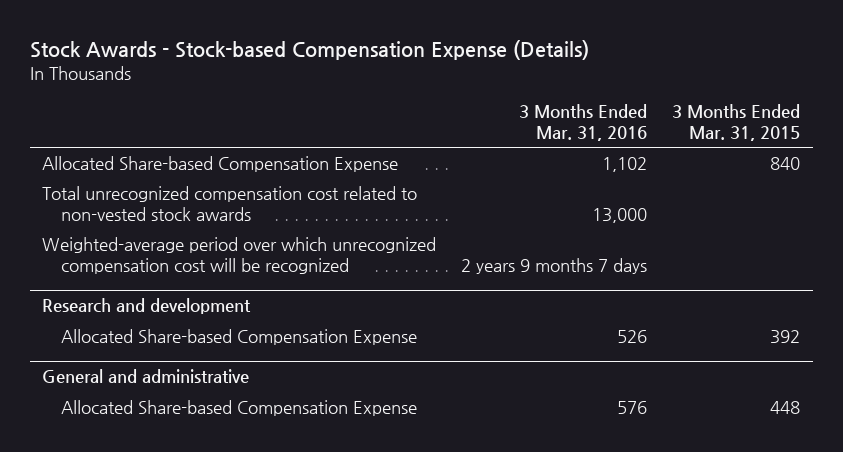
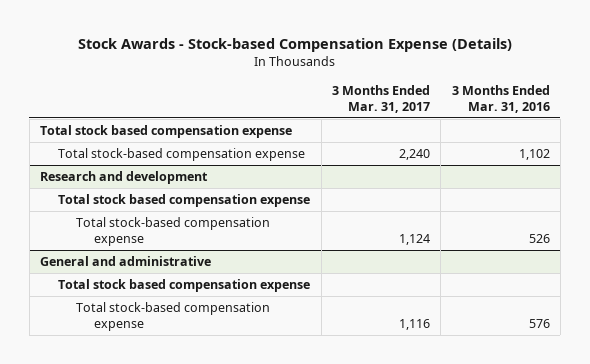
[672,103,801,141] 3 Months Ended Mar. 31, 2015 -> none
none -> [331,84,430,113] 3 Months Ended Mar. 31, 2017
[42,185,418,221] Total unrecognized compensation cost related to non-vested stock awards -> none
[42,236,437,274] Weighted-average period over which unrecognized compensation cost will be recognized -> none
none -> [40,125,293,139] Total stock based compensation expense
[42,155,399,172] Allocated Share-based Compensation Expense -> [58,148,306,162] Total stock-based compensation expense
none -> [58,194,311,208] Total stock based compensation expense
[60,328,417,345] Allocated Share-based Compensation Expense -> [76,217,271,246] Total stock-based compensation expense
none -> [58,279,311,293] Total stock based compensation expense
[60,399,417,416] Allocated Share-based Compensation Expense -> [76,302,271,331] Total stock-based compensation expense

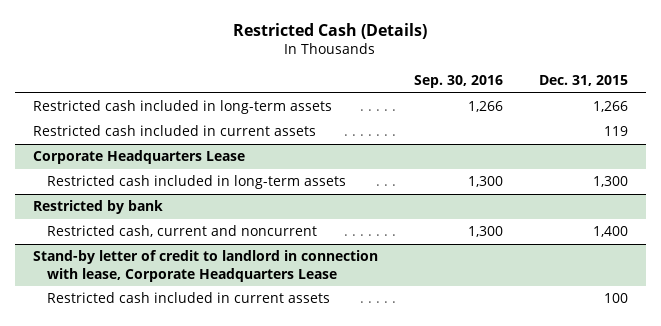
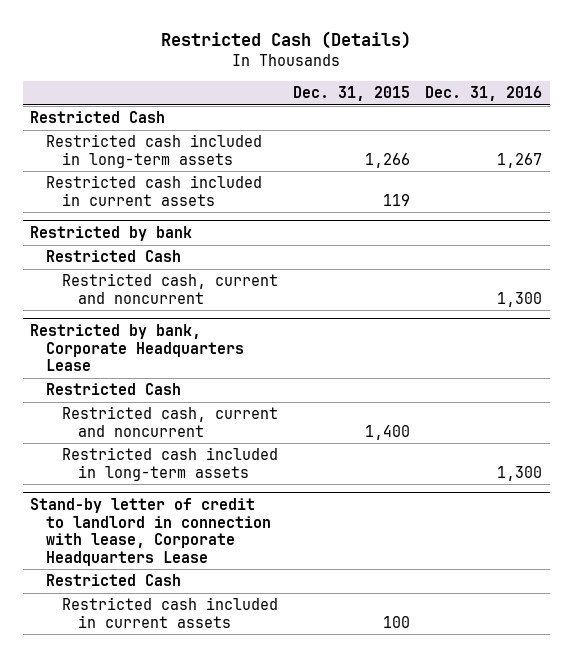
[413,75,503,89] Sep. 30, 2016 -> none
none -> [425,86,543,102] Dec. 31, 2016
none -> [30,111,166,124] Restricted Cash
[32,150,245,165] Corporate Headquarters Lease -> none
[47,175,347,190] Restricted cash included in long-term assets -> none
none -> [46,250,182,263] Restricted Cash
none -> [62,273,279,304] Restricted cash, current and noncurrent
none -> [30,324,245,372] Restricted by bank, Corporate Headquarters Lease
none -> [46,383,182,396] Restricted Cash
none -> [62,447,279,481] Restricted cash included in long-term assets
none -> [46,574,182,587] Restricted Cash

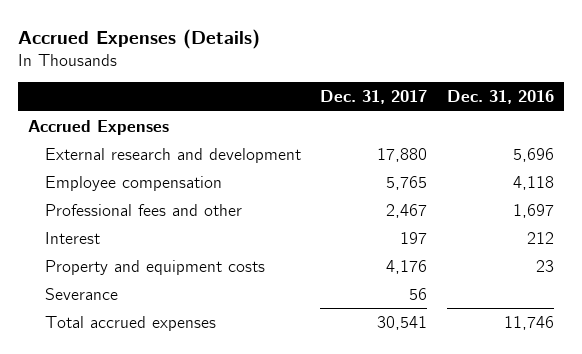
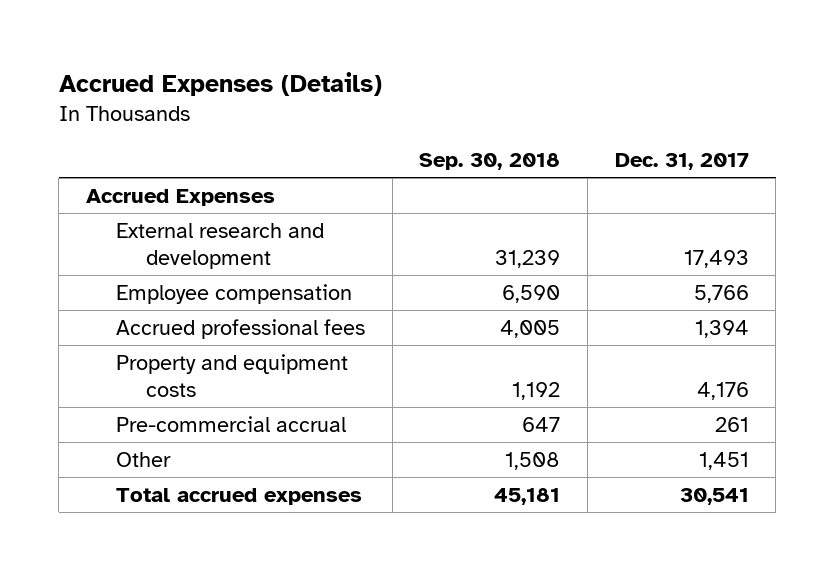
[446,90,554,105] Dec. 31, 2016 -> none
none -> [419,153,561,171] Sep. 30, 2018
[44,231,100,244] Interest -> none
[377,147,428,162] 17,880 -> [683,249,749,268] 17,493
[386,175,428,190] 5,765 -> [693,284,749,303] 5,766
[44,203,242,216] Professional fees and other -> [115,318,365,339] Accrued professional fees
[386,203,428,218] 2,467 -> [694,319,749,338] 1,394
[44,287,118,300] Severance -> none
none -> [115,415,346,432] Pre-commercial accrual
none -> [115,451,171,467] Other

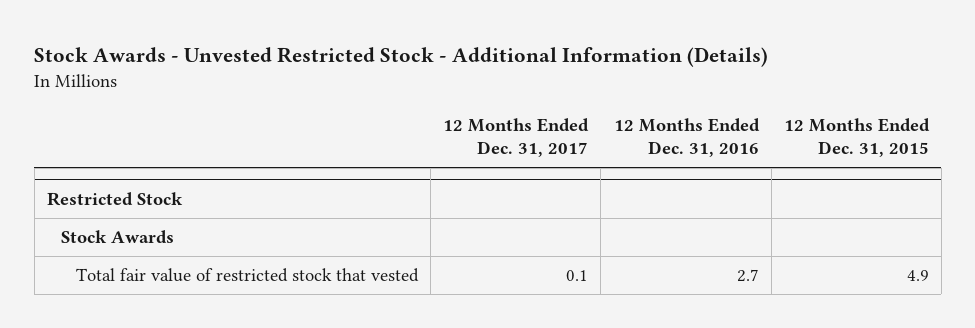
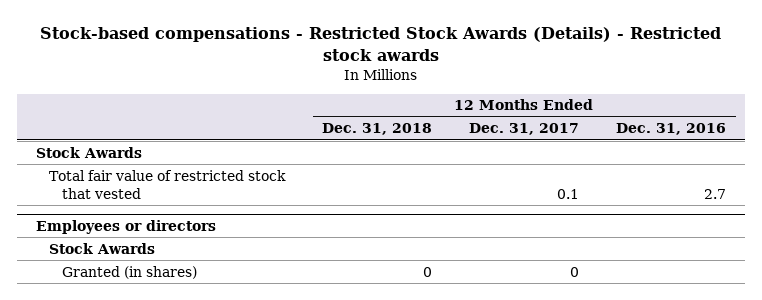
[34,47,769,68] Stock Awards - Unvested Restricted Stock - Additional Information (Details) -> [40,27,722,61] Stock-based compensations - Restricted Stock Awards (Details) - Restricted stock awards
[783,117,930,158] 12 Months Ended Dec. 31, 2015 -> none
none -> [322,123,433,136] Dec. 31, 2018
[46,191,183,206] Restricted Stock -> none
none -> [35,219,216,234] Employees or directors
none -> [48,242,155,254] Stock Awards
none -> [62,265,198,279] Granted (in shares)

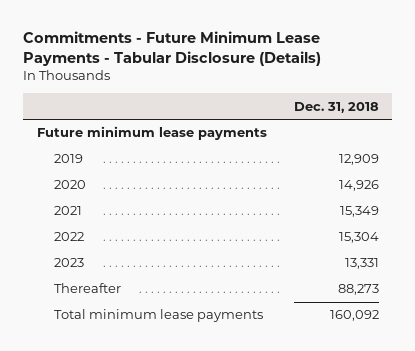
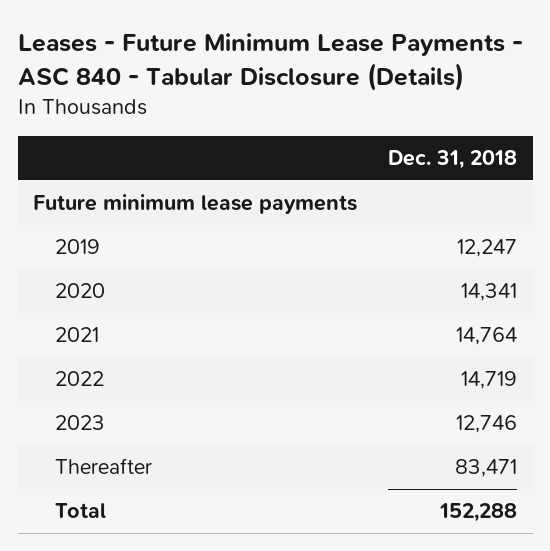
[23,31,322,67] Commitments - Future Minimum Lease Payments - Tabular Disclosure (Details) -> [17,33,523,91] Leases - Future Minimum Lease Payments - ASC 840 - Tabular Disclosure (Details)
[338,154,379,166] 12,909 -> [457,239,518,258] 12,247
[338,180,379,192] 14,926 -> [461,283,518,302] 14,341
[339,206,379,218] 15,349 -> [456,327,518,346] 14,764
[338,232,379,244] 15,304 -> [461,371,518,390] 14,719
[344,258,379,270] 13,331 -> [456,415,518,434] 12,746
[337,284,379,296] 88,273 -> [455,459,518,478] 83,471
[53,309,263,323] Total minimum lease payments -> [54,503,106,519] Total
[329,310,379,322] 160,092 -> [439,503,518,523] 152,288

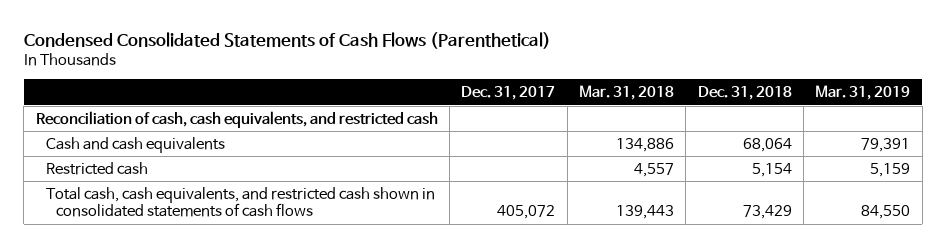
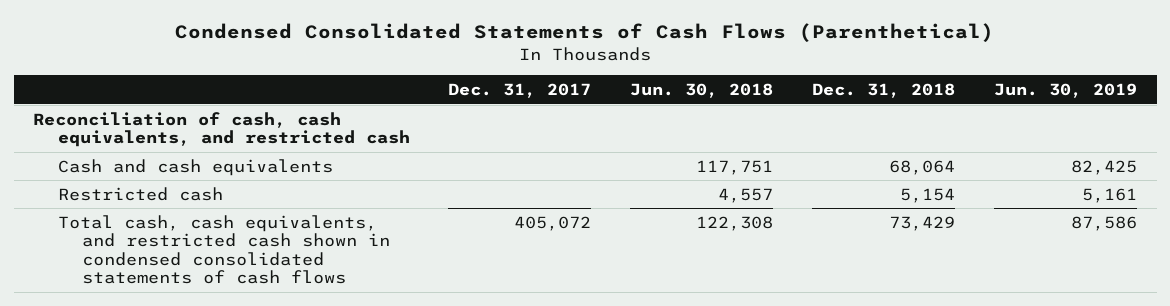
[579,85,675,101] Mar. 31, 2018 -> none
[815,85,911,101] Mar. 31, 2019 -> none
none -> [630,83,774,99] Jun. 30, 2018
none -> [994,83,1138,99] Jun. 30, 2019
[45,186,435,218] Total cash, cash equivalents, and restricted cash shown in consolidated statements of cash flows -> [57,214,391,285] Total cash, cash equivalents, and restricted cash shown in condensed consolidated statements of cash flows

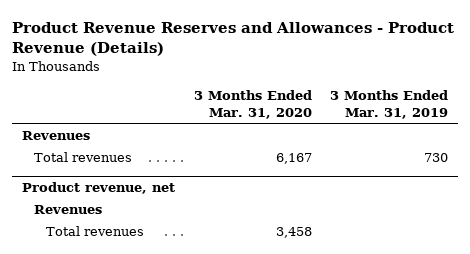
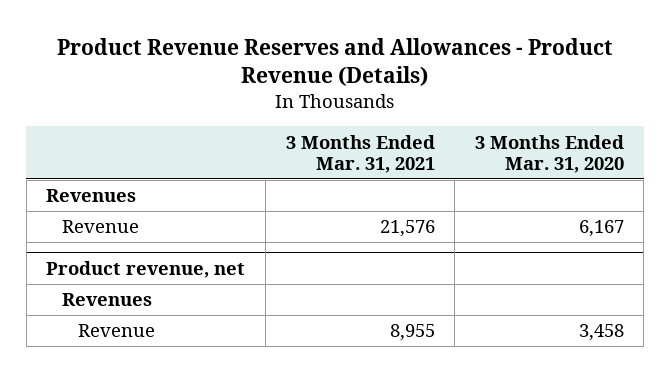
[330,90,449,119] 3 Months Ended Mar. 31, 2019 -> none
none -> [285,134,435,173] 3 Months Ended Mar. 31, 2021
[33,151,132,162] Total revenues -> [62,220,140,234] Revenue
[45,225,144,236] Total revenues -> [77,324,155,338] Revenue

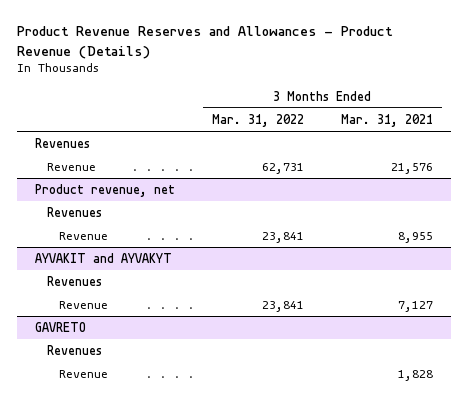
[474,134,624,173] 3 Months Ended Mar. 31, 2020 -> none
none -> [212,113,305,127] Mar. 31, 2022
none -> [35,252,173,263] AYVAKIT and AYVAKYT
none -> [47,275,103,286] Revenues
none -> [59,300,109,309] Revenue
none -> [35,321,87,332] GAVRETO
none -> [47,344,103,355] Revenues
none -> [59,369,109,378] Revenue

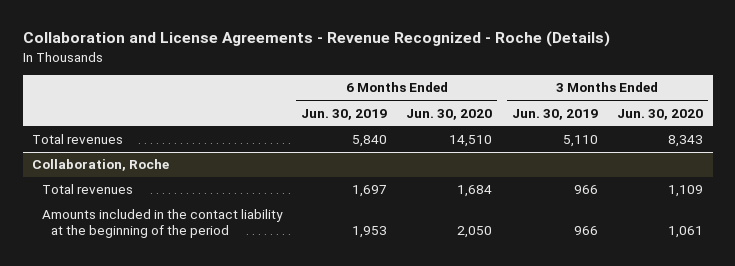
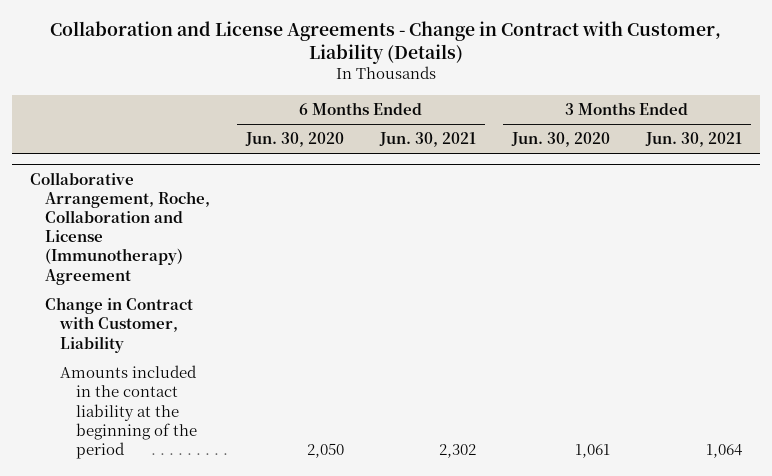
[22,31,610,48] Collaboration and License Agreements - Revenue Recognized - Roche (Details) -> [50,20,722,65] Collaboration and License Agreements - Change in Contract with Customer, Liability (Details)
[301,108,388,120] Jun. 30, 2019 -> none
[511,108,598,120] Jun. 30, 2019 -> none
none -> [379,132,477,148] Jun. 30, 2021
none -> [645,132,743,148] Jun. 30, 2021
[32,134,124,145] Total revenues -> none
[32,159,170,172] Collaboration, Roche -> none
[41,184,133,195] Total revenues -> none
none -> [30,171,211,285] Collaborative Arrangement, Roche, Collaboration and License (Immunotherapy) Agreement
none -> [45,297,194,353] Change in Contract with Customer, Liability

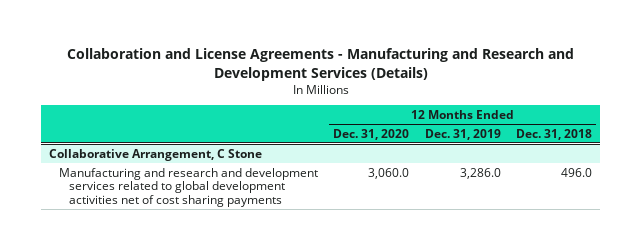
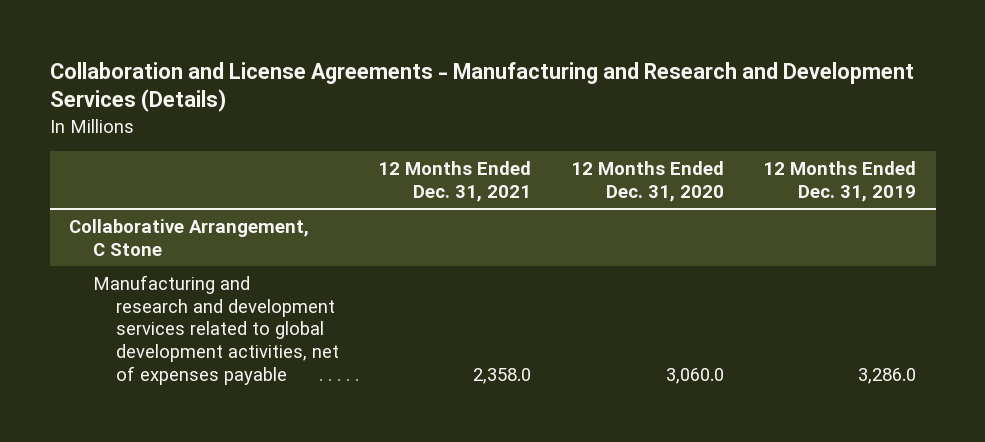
[516,128,593,140] Dec. 31, 2018 -> none
none -> [378,161,532,202] 12 Months Ended Dec. 31, 2021
[58,167,318,207] Manufacturing and research and development services related to global development activities net of cost sharing payments -> [92,274,339,385] Manufacturing and research and development services related to global development activities, net of expenses payable

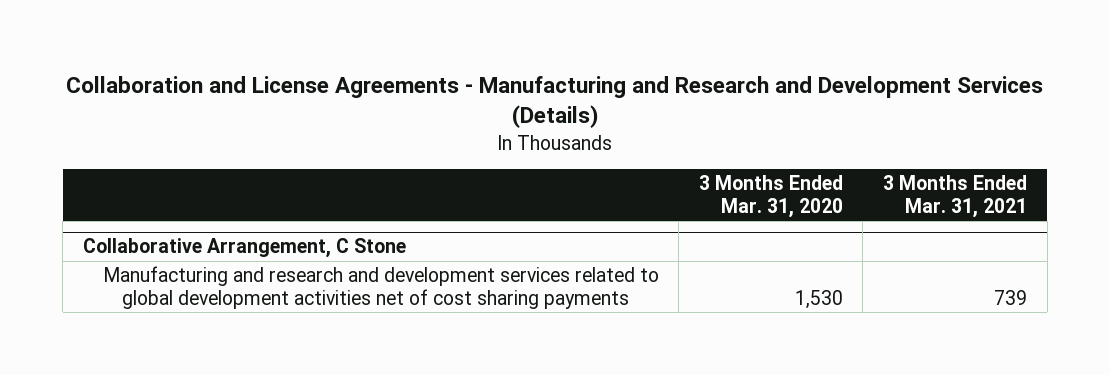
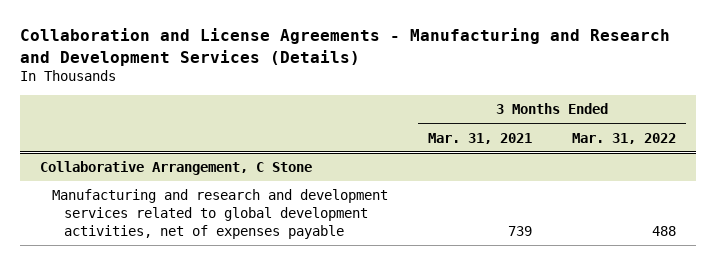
[698,175,843,219] 3 Months Ended Mar. 31, 2020 -> none
none -> [571,132,676,144] Mar. 31, 2022
[102,265,659,309] Manufacturing and research and development services related to global development activities net of cost sharing payments -> [51,189,388,239] Manufacturing and research and development services related to global development activities, net of expenses payable

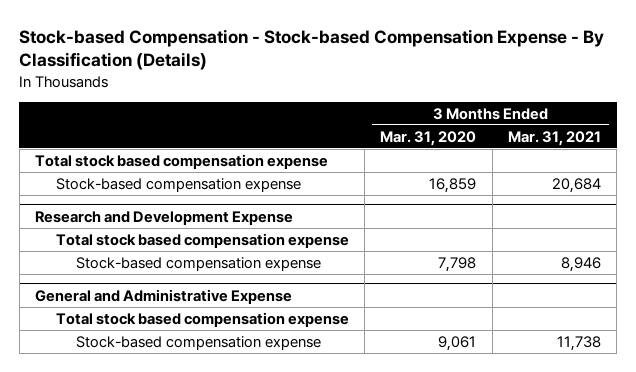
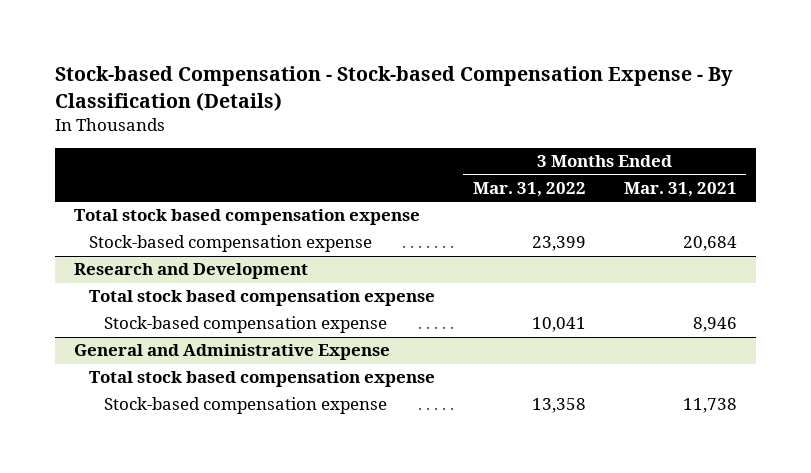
[380,130,477,146] Mar. 31, 2020 -> none
none -> [472,181,586,197] Mar. 31, 2022
[34,210,293,225] Research and Development Expense -> [73,263,308,280] Research and Development

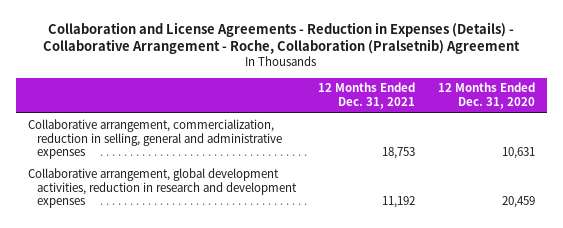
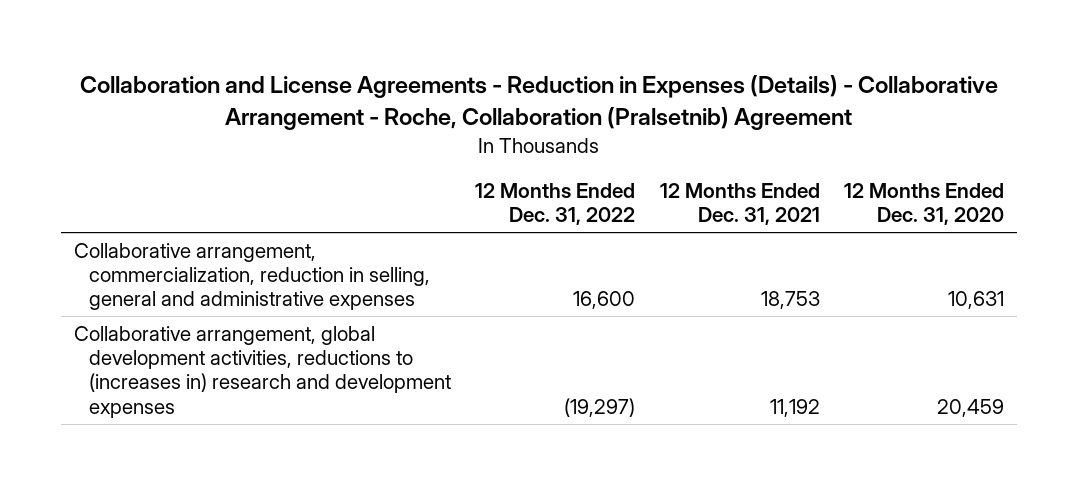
none -> [475,183,636,226] 12 Months Ended Dec. 31, 2022
[27,167,297,209] Collaborative arrangement, global development activities, reduction in research and development expenses -> [73,325,451,418] Collaborative arrangement, global development activities, reductions to (increases in) research and development expenses

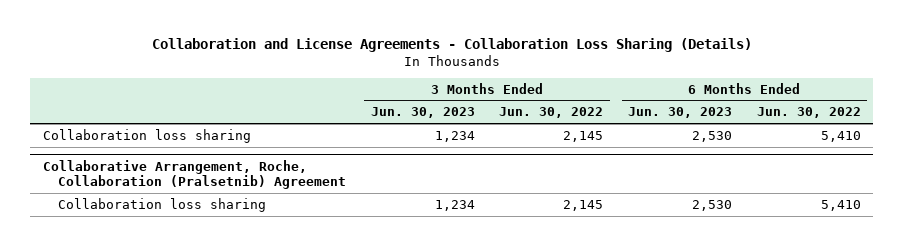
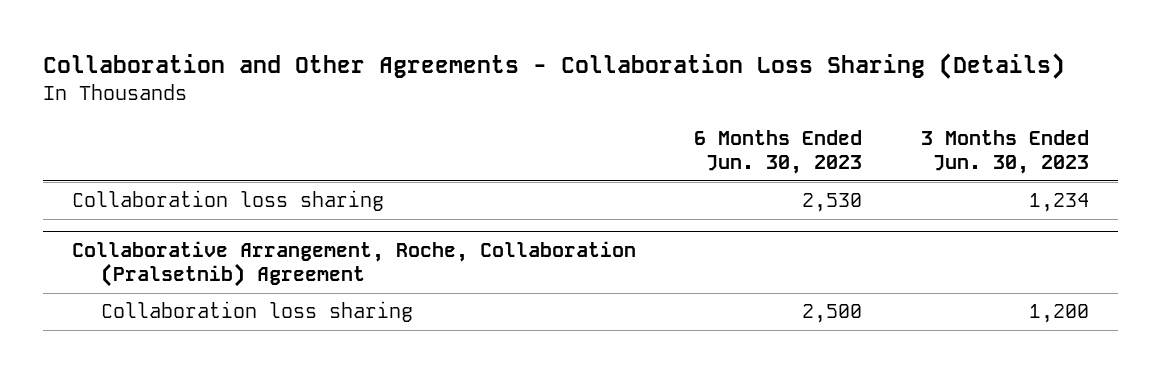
[151,38,752,53] Collaboration and License Agreements - Collaboration Loss Sharing (Details) -> [43,53,1066,80] Collaboration and Other Agreements - Collaboration Loss Sharing (Details)
[499,107,604,119] Jun. 30, 2022 -> none
[756,107,861,119] Jun. 30, 2022 -> none
[434,199,475,211] 1,234 -> [1028,304,1089,324] 1,200
[692,199,733,211] 2,530 -> [802,304,863,324] 2,500

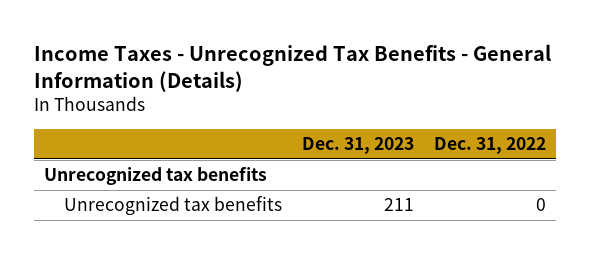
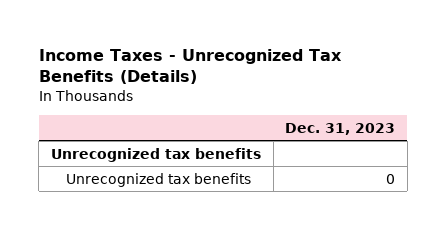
[33,43,551,92] Income Taxes - Unrecognized Tax Benefits - General Information (Details) -> [38,48,342,85] Income Taxes - Unrecognized Tax Benefits (Details)
[434,137,547,155] Dec. 31, 2022 -> none
[383,198,414,212] 211 -> [386,173,396,184] 0

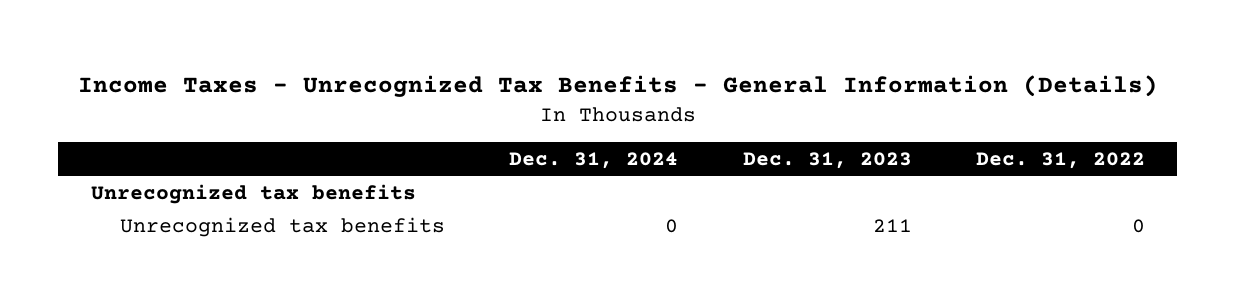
[38,48,342,85] Income Taxes - Unrecognized Tax Benefits (Details) -> [77,74,1158,97] Income Taxes - Unrecognized Tax Benefits - General Information (Details)
none -> [509,151,679,169] Dec. 31, 2024
none -> [975,151,1145,169] Dec. 31, 2022
[386,173,396,184] 0 -> [872,218,912,232] 211

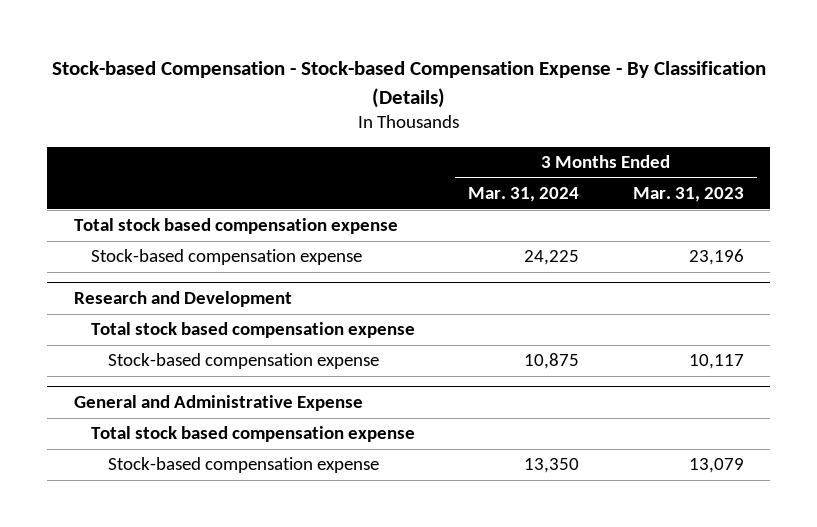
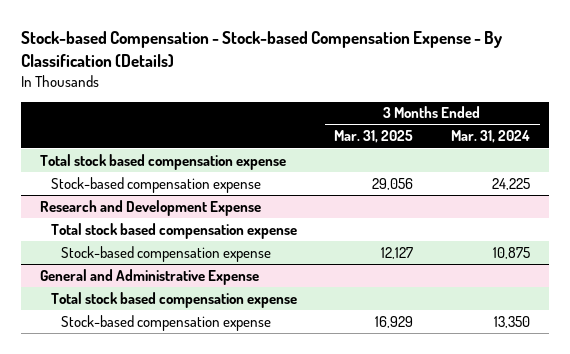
[632,187,744,203] Mar. 31, 2023 -> none
none -> [334,130,414,144] Mar. 31, 2025
[73,291,292,308] Research and Development -> [39,199,261,216] Research and Development Expense

